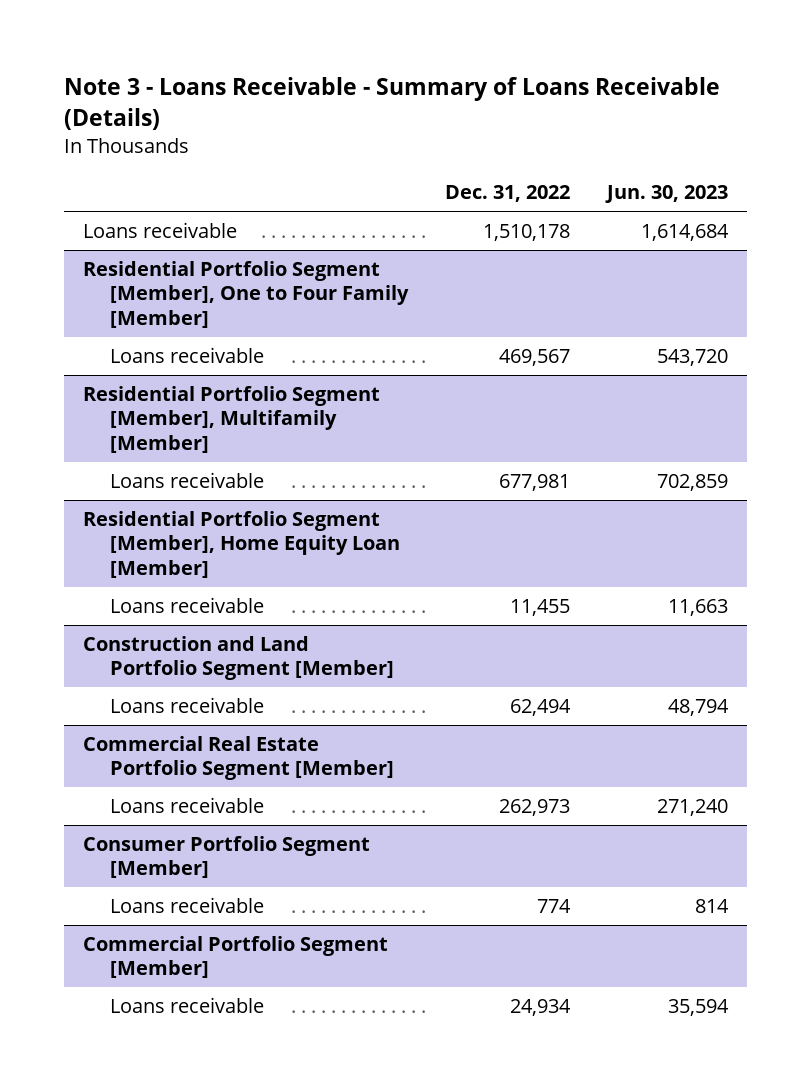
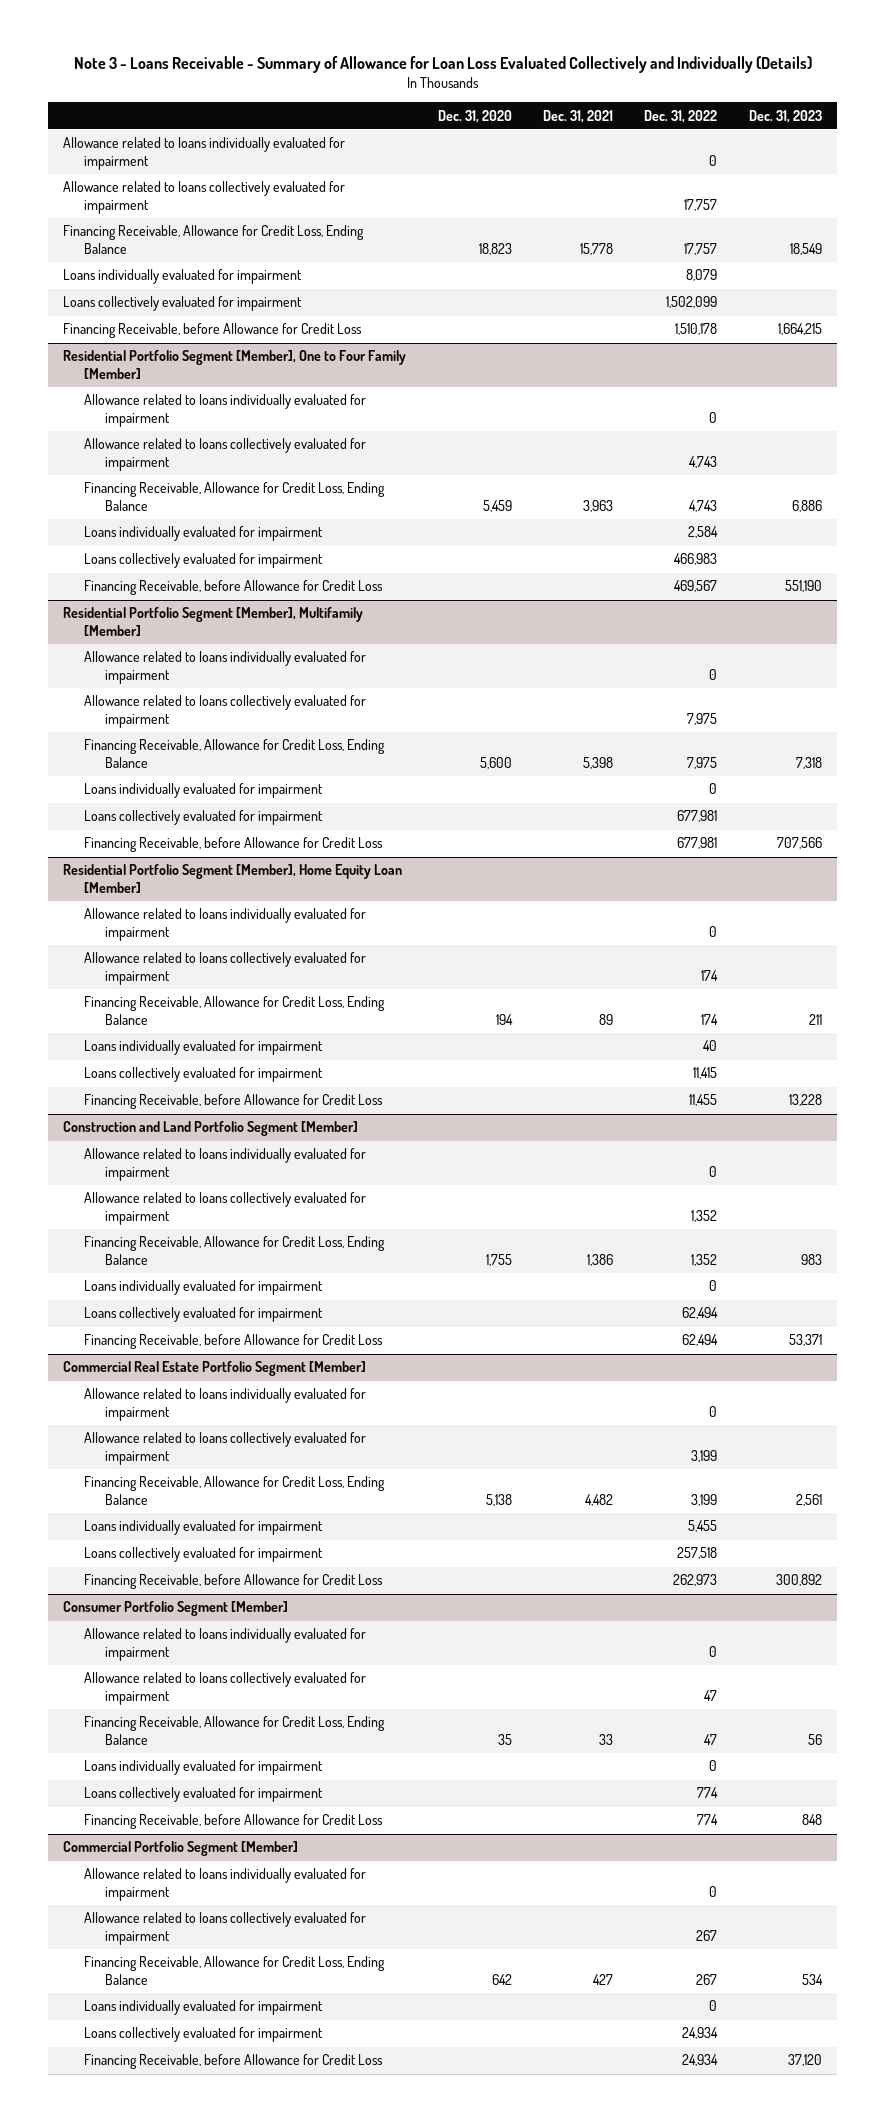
[64,77,721,131] Note 3 - Loans Receivable - Summary of Loans Receivable (Details) -> [73,56,812,74] Note 3 - Loans Receivable - Summary of Allowance for Loan Loss Evaluated Collectively and Individually (Details)
[604,185,728,204] Jun. 30, 2023 -> none
none -> [437,109,512,123] Dec. 31, 2020
none -> [542,109,613,123] Dec. 31, 2021
none -> [748,109,822,123] Dec. 31, 2023
none -> [63,137,346,170] Allowance related to loans individually evaluated for impairment
none -> [63,181,346,214] Allowance related to loans collectively evaluated for impairment
none -> [63,225,365,254] Financing Receivable, Allowance for Credit Loss, Ending Balance
none -> [63,269,303,285] Loans individually evaluated for impairment
none -> [63,296,303,312] Loans collectively evaluated for impairment
[82,222,237,239] Loans receivable -> [63,323,363,339] Financing Receivable, before Allowance for Credit Loss
none -> [84,394,367,427] Allowance related to loans individually evaluated for impairment
none -> [84,438,367,471] Allowance related to loans collectively evaluated for impairment
none -> [84,482,386,511] Financing Receivable, Allowance for Credit Loss, Ending Balance
none -> [84,526,324,542] Loans individually evaluated for impairment
none -> [84,553,324,569] Loans collectively evaluated for impairment
[109,347,264,364] Loans receivable -> [84,580,384,596] Financing Receivable, before Allowance for Credit Loss
none -> [84,651,367,684] Allowance related to loans individually evaluated for impairment
none -> [84,695,367,728] Allowance related to loans collectively evaluated for impairment
none -> [84,739,386,768] Financing Receivable, Allowance for Credit Loss, Ending Balance
none -> [84,783,324,799] Loans individually evaluated for impairment
none -> [84,810,324,826] Loans collectively evaluated for impairment
[109,472,264,489] Loans receivable -> [84,837,384,853] Financing Receivable, before Allowance for Credit Loss
none -> [84,908,367,941] Allowance related to loans individually evaluated for impairment
none -> [84,952,367,985] Allowance related to loans collectively evaluated for impairment
none -> [84,996,386,1025] Financing Receivable, Allowance for Credit Loss, Ending Balance
none -> [84,1040,324,1056] Loans individually evaluated for impairment
none -> [84,1067,324,1083] Loans collectively evaluated for impairment
[109,597,264,614] Loans receivable -> [84,1094,384,1110] Financing Receivable, before Allowance for Credit Loss
none -> [84,1148,367,1181] Allowance related to loans individually evaluated for impairment
none -> [84,1192,367,1225] Allowance related to loans collectively evaluated for impairment
none -> [84,1236,386,1265] Financing Receivable, Allowance for Credit Loss, Ending Balance
none -> [84,1280,324,1296] Loans individually evaluated for impairment
none -> [84,1307,324,1323] Loans collectively evaluated for impairment
[109,697,264,714] Loans receivable -> [84,1334,384,1350] Financing Receivable, before Allowance for Credit Loss
none -> [84,1388,367,1421] Allowance related to loans individually evaluated for impairment
none -> [84,1432,367,1465] Allowance related to loans collectively evaluated for impairment
none -> [84,1476,386,1505] Financing Receivable, Allowance for Credit Loss, Ending Balance
none -> [84,1520,324,1536] Loans individually evaluated for impairment
none -> [84,1547,324,1563] Loans collectively evaluated for impairment
[109,797,264,814] Loans receivable -> [84,1574,384,1590] Financing Receivable, before Allowance for Credit Loss
none -> [84,1628,367,1661] Allowance related to loans individually evaluated for impairment
none -> [84,1672,367,1705] Allowance related to loans collectively evaluated for impairment
none -> [84,1716,386,1745] Financing Receivable, Allowance for Credit Loss, Ending Balance
none -> [84,1760,324,1776] Loans individually evaluated for impairment
none -> [84,1787,324,1803] Loans collectively evaluated for impairment
[109,897,264,914] Loans receivable -> [84,1814,384,1830] Financing Receivable, before Allowance for Credit Loss
none -> [84,1868,367,1901] Allowance related to loans individually evaluated for impairment
none -> [84,1912,367,1945] Allowance related to loans collectively evaluated for impairment
none -> [84,1956,386,1985] Financing Receivable, Allowance for Credit Loss, Ending Balance
none -> [84,2000,324,2016] Loans individually evaluated for impairment
none -> [84,2027,324,2043] Loans collectively evaluated for impairment
[109,997,264,1014] Loans receivable -> [84,2054,384,2070] Financing Receivable, before Allowance for Credit Loss

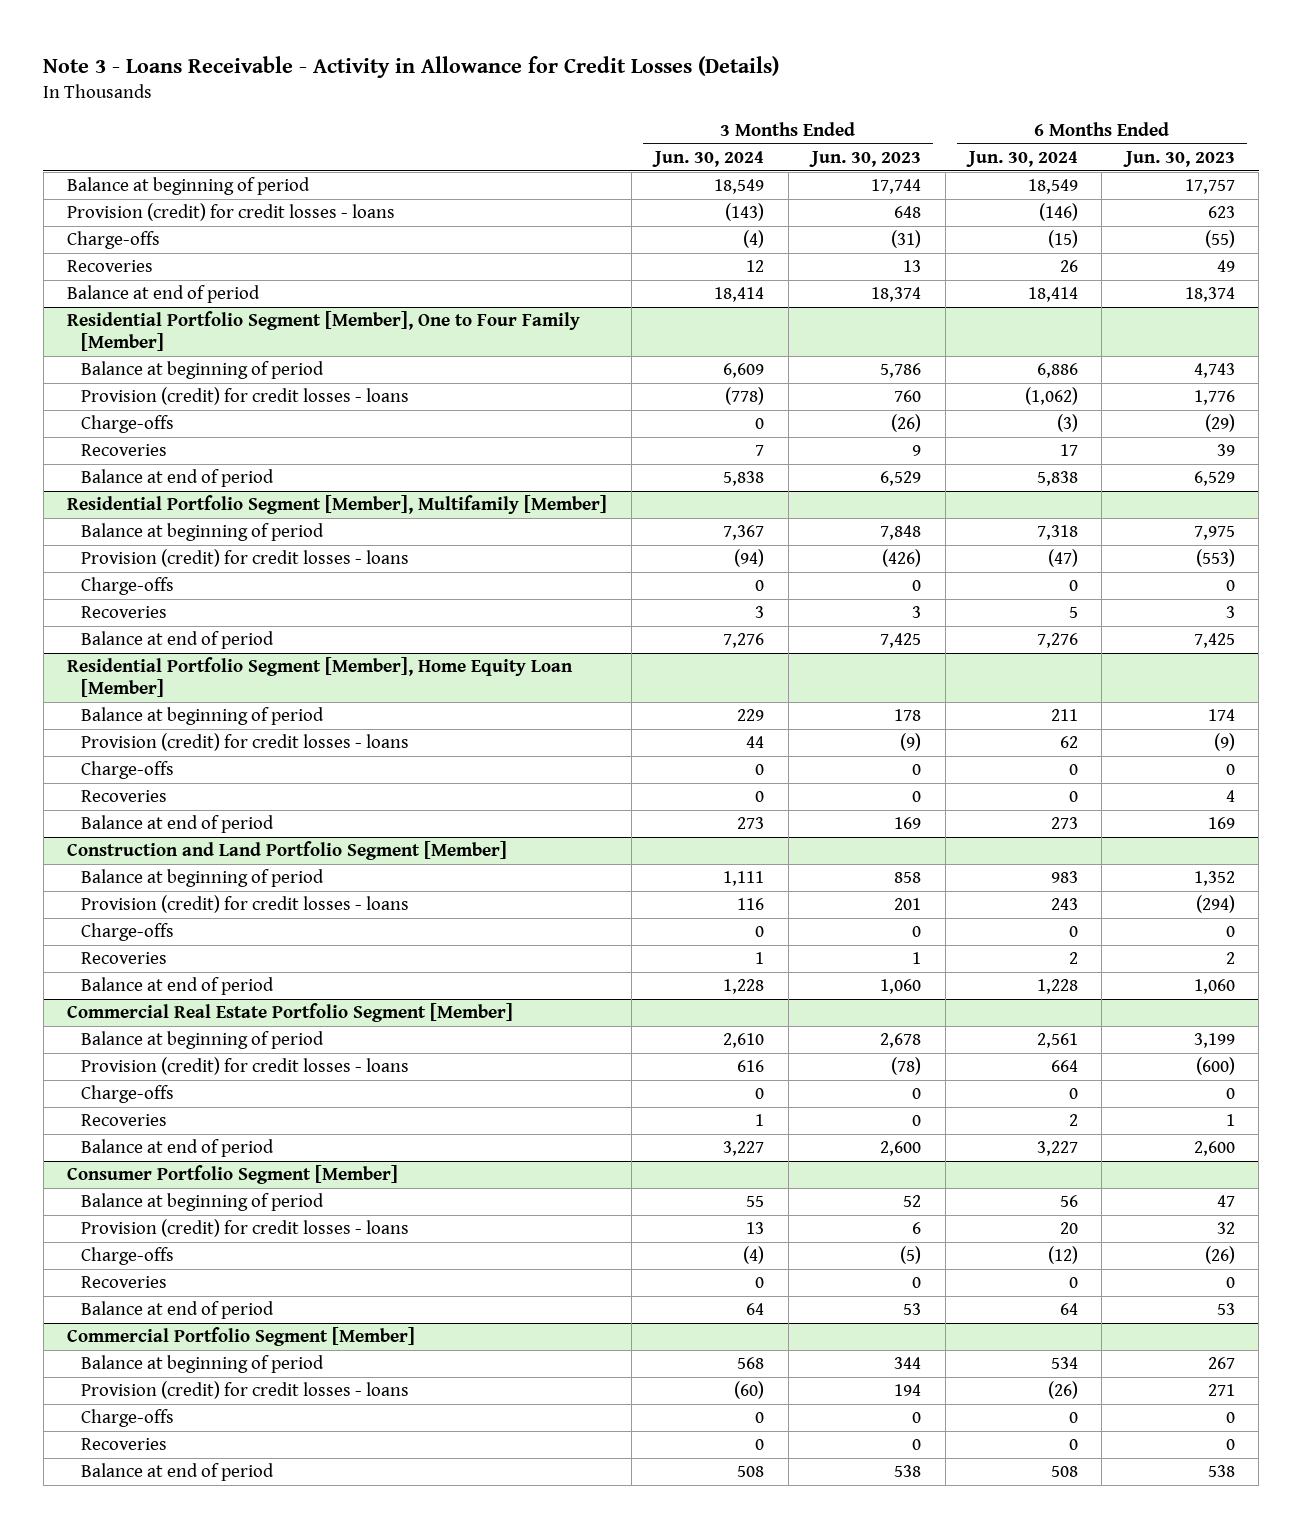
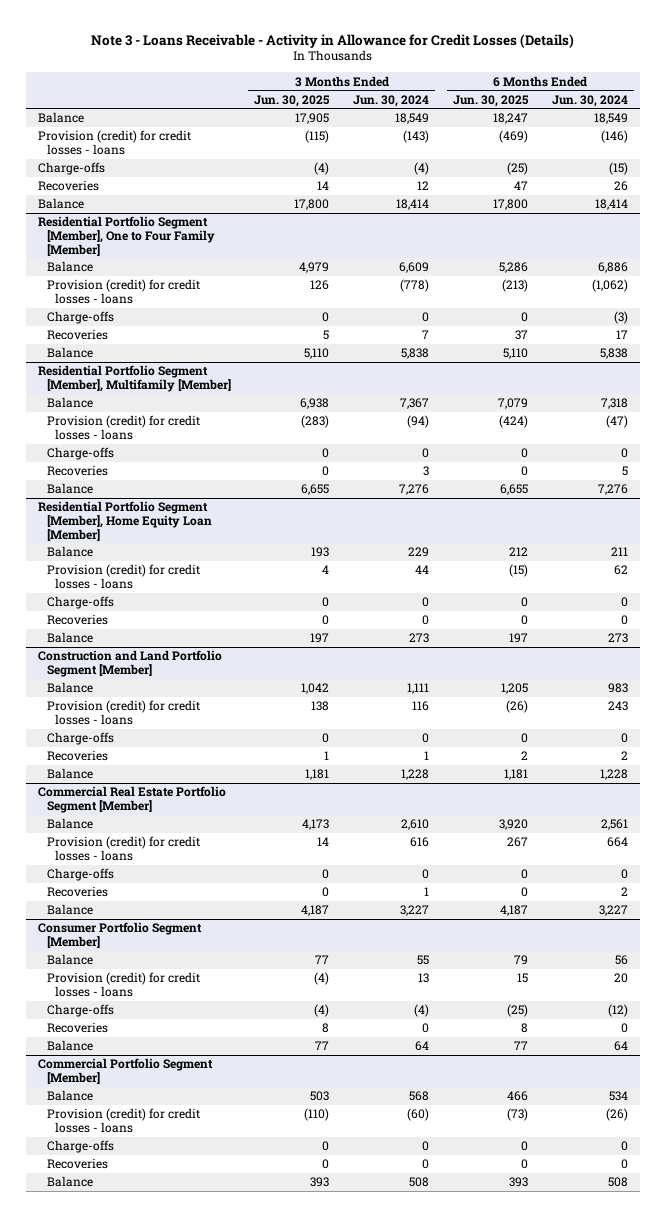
[809,151,922,168] Jun. 30, 2023 -> none
[1122,151,1235,168] Jun. 30, 2023 -> none
none -> [254,94,331,107] Jun. 30, 2025
none -> [452,94,529,107] Jun. 30, 2025
[67,177,311,196] Balance at beginning of period -> [38,112,85,124] Balance
[67,285,261,304] Balance at end of period -> [38,198,85,210] Balance
[80,361,324,380] Balance at beginning of period -> [46,261,93,273] Balance
[80,469,274,488] Balance at end of period -> [46,347,93,359] Balance
[80,523,324,542] Balance at beginning of period -> [46,397,93,409] Balance
[80,631,274,650] Balance at end of period -> [46,483,93,495] Balance
[80,707,324,726] Balance at beginning of period -> [46,546,93,558] Balance
[80,815,274,834] Balance at end of period -> [46,632,93,644] Balance
[80,869,324,888] Balance at beginning of period -> [46,682,93,694] Balance
[80,977,274,996] Balance at end of period -> [46,768,93,780] Balance
[80,1031,324,1050] Balance at beginning of period -> [46,818,93,830] Balance
[80,1139,274,1158] Balance at end of period -> [46,904,93,916] Balance
[80,1193,324,1212] Balance at beginning of period -> [46,954,93,966] Balance
[80,1301,274,1320] Balance at end of period -> [46,1040,93,1052] Balance
[80,1355,324,1374] Balance at beginning of period -> [46,1090,93,1102] Balance
[80,1463,274,1482] Balance at end of period -> [46,1176,93,1188] Balance

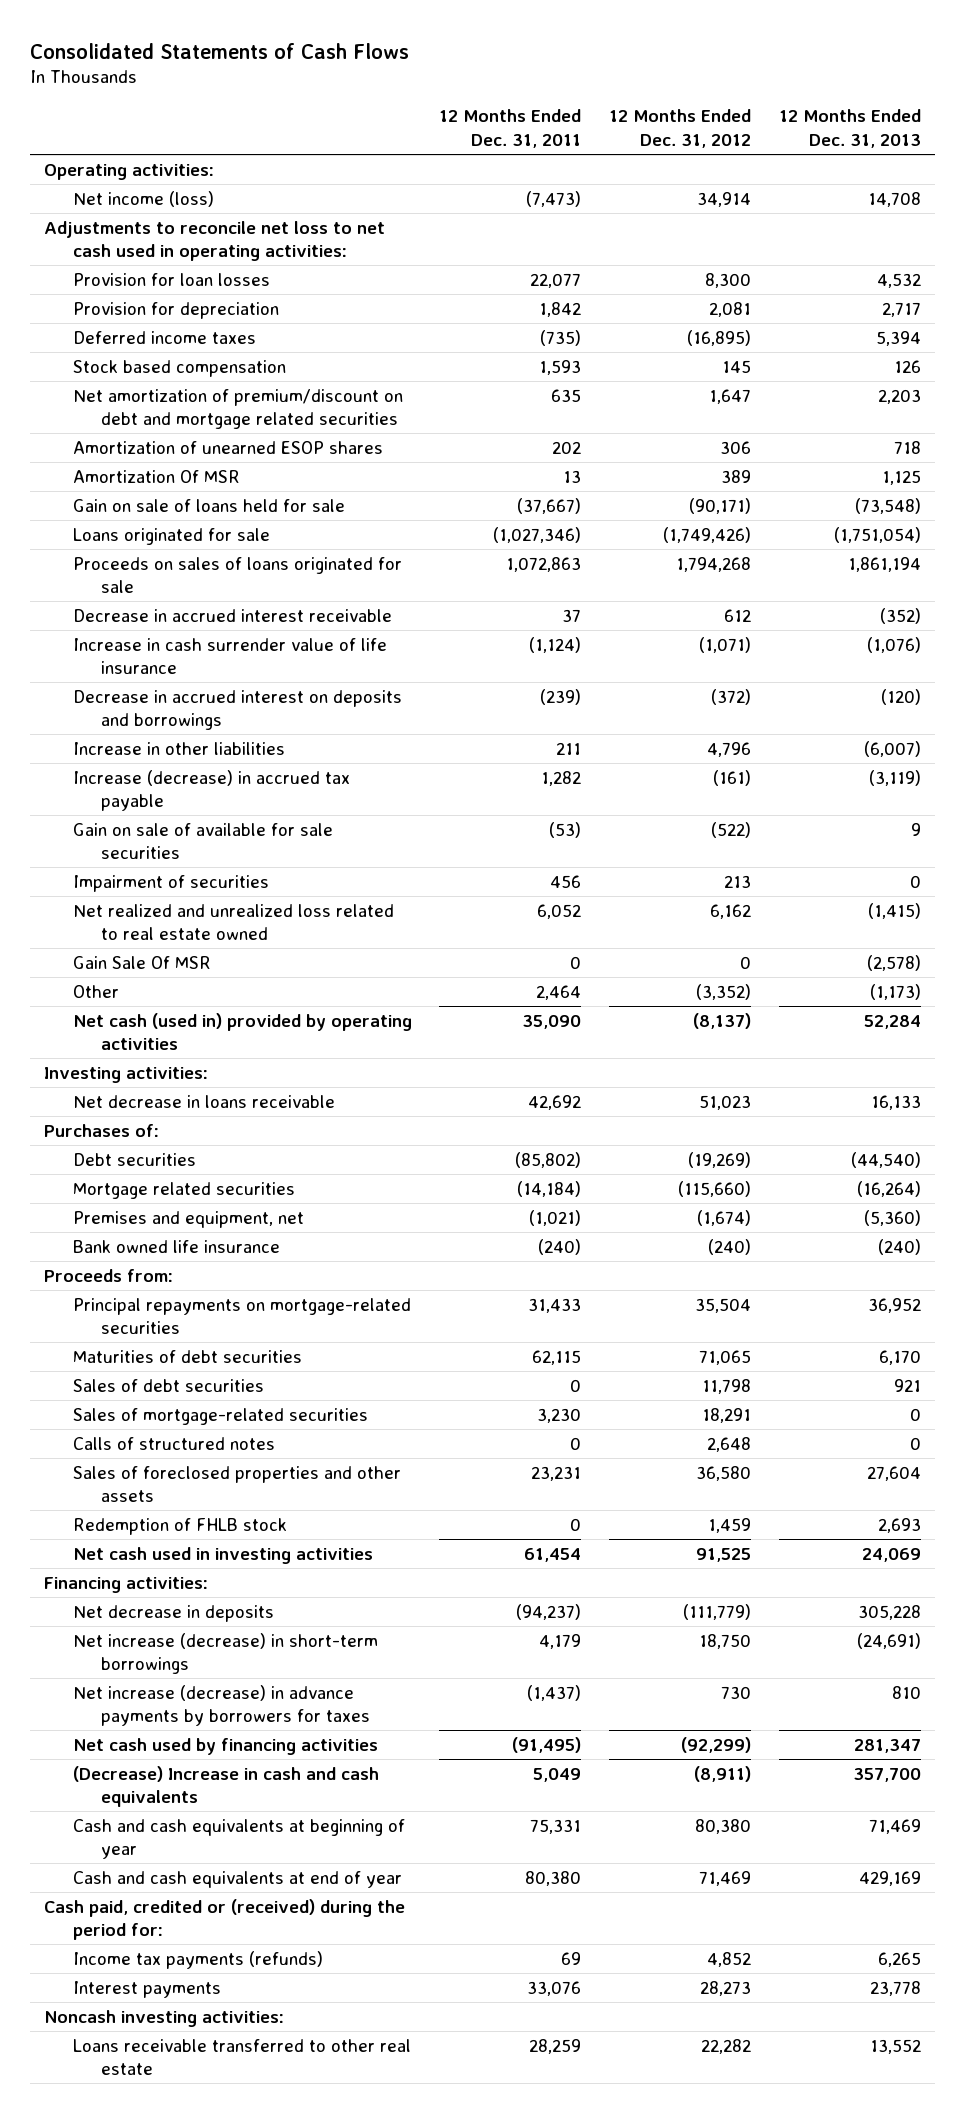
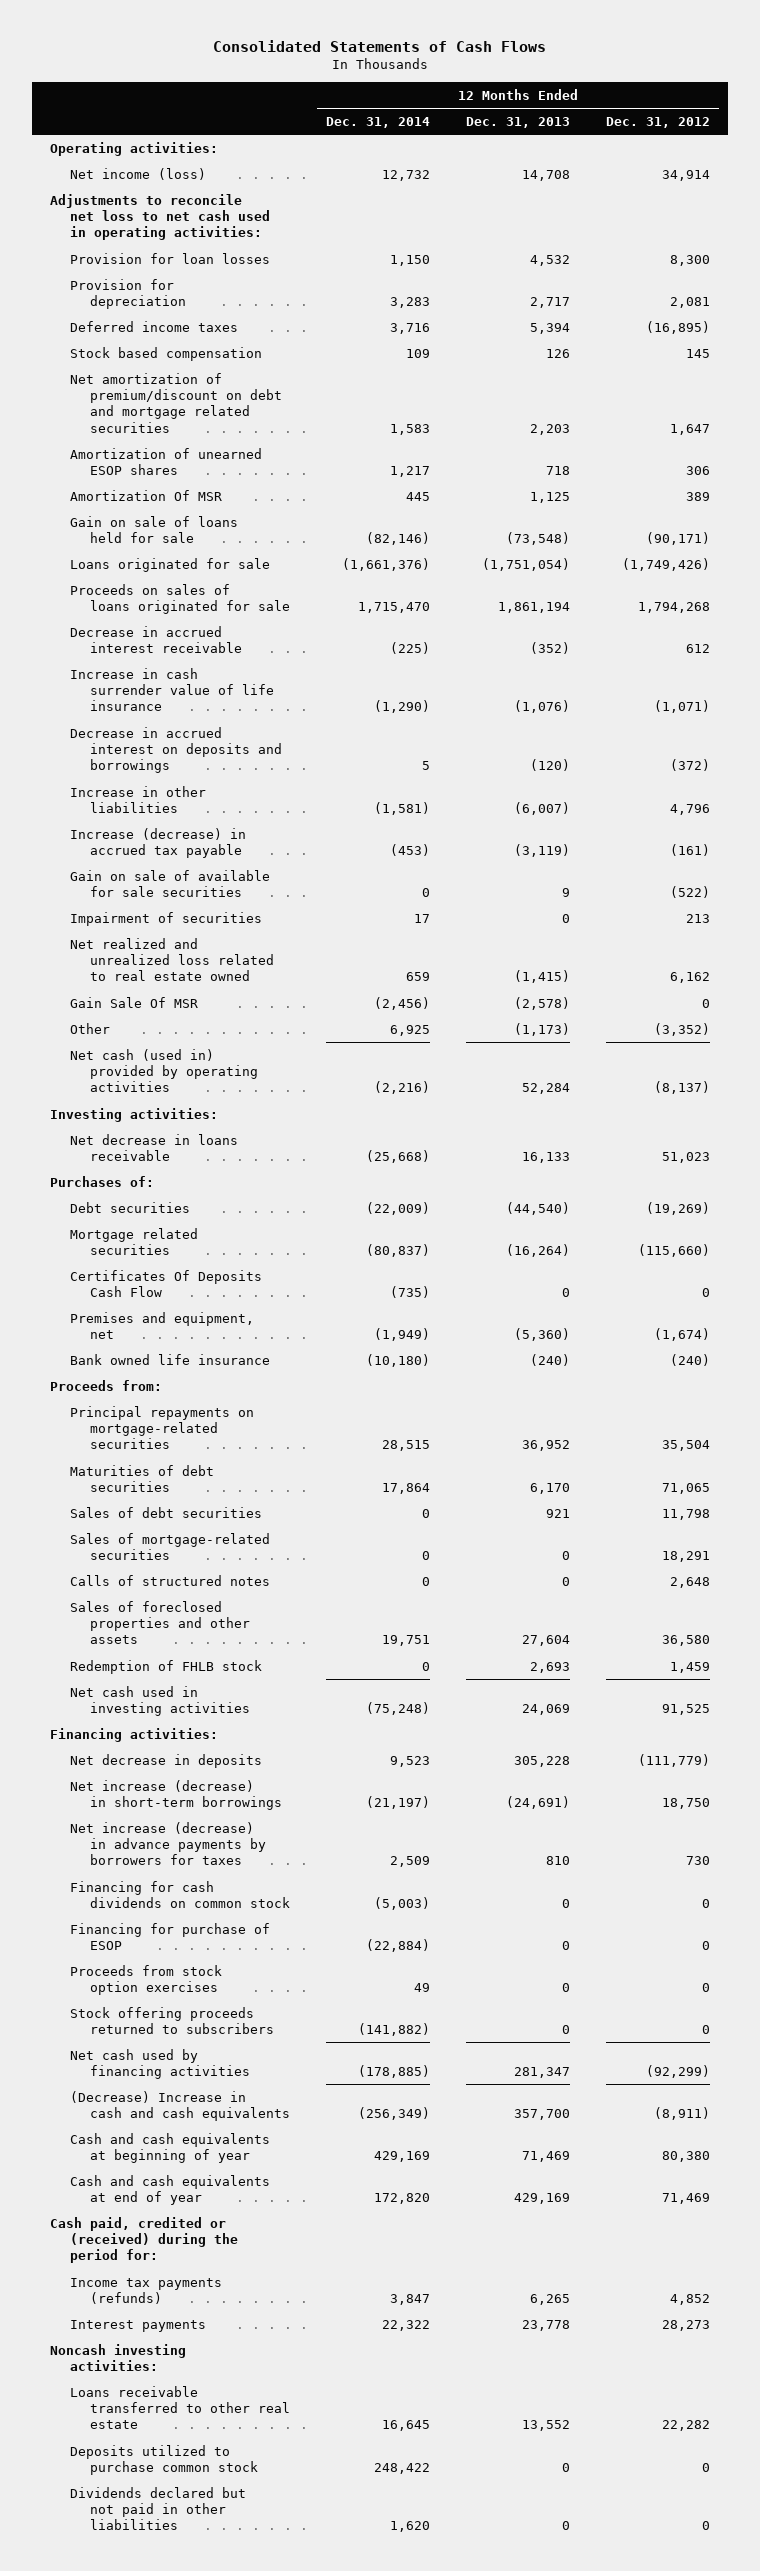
[439,109,582,148] 12 Months Ended Dec. 31, 2011 -> none
none -> [325,116,430,128] Dec. 31, 2014
none -> [69,1269,262,1298] Certificates Of Deposits Cash Flow
none -> [69,1880,290,1909] Financing for cash dividends on common stock
none -> [69,1922,270,1951] Financing for purchase of ESOP
none -> [69,1964,222,1996] Proceeds from stock option exercises
none -> [69,2006,274,2035] Stock offering proceeds returned to subscribers
none -> [69,2444,258,2476] Deposits utilized to purchase common stock
none -> [69,2486,246,2531] Dividends declared but not paid in other liabilities

